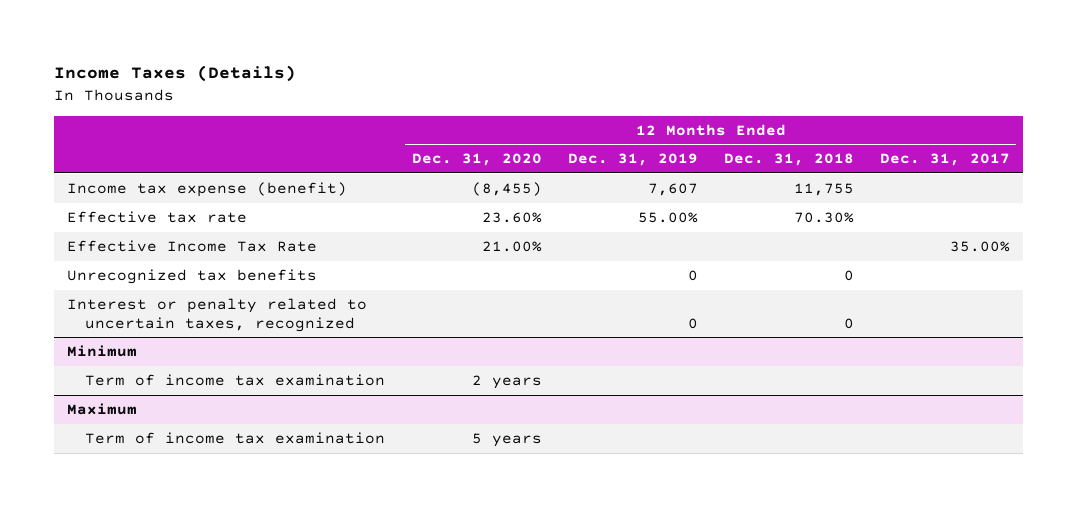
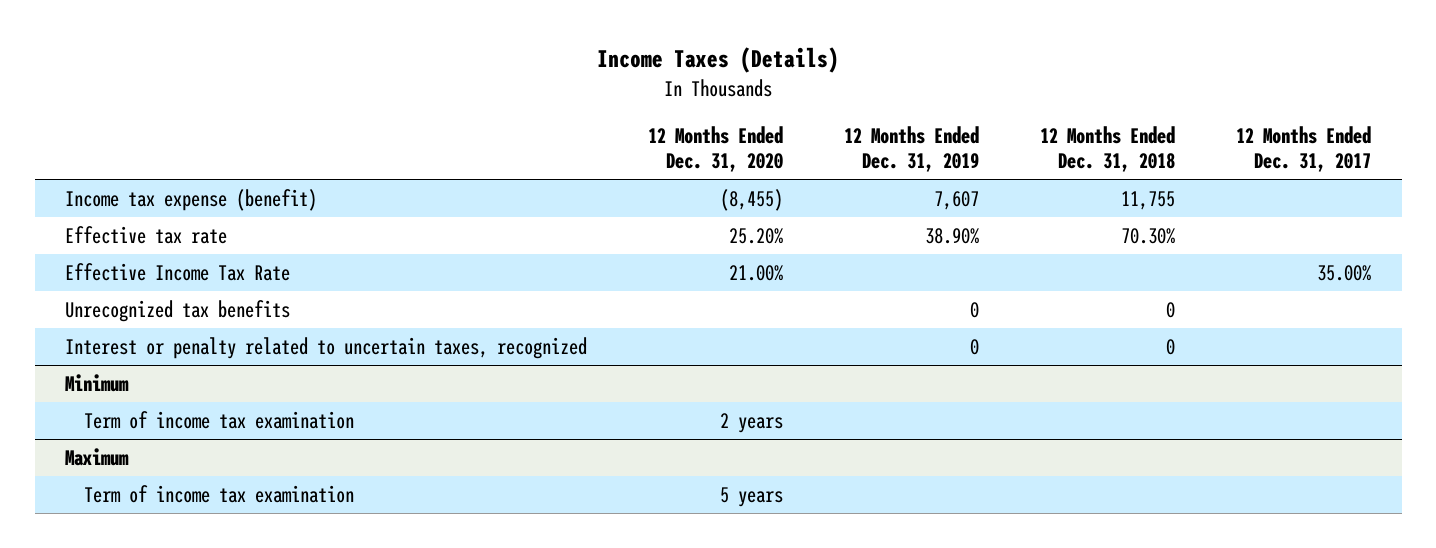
[481,211,542,223] 23.60% -> [729,227,784,244] 25.20%
[637,211,698,223] 55.00% -> [925,227,980,244] 38.90%

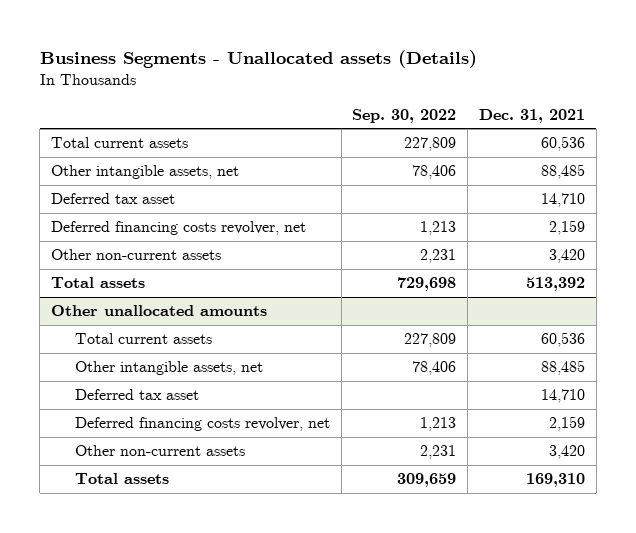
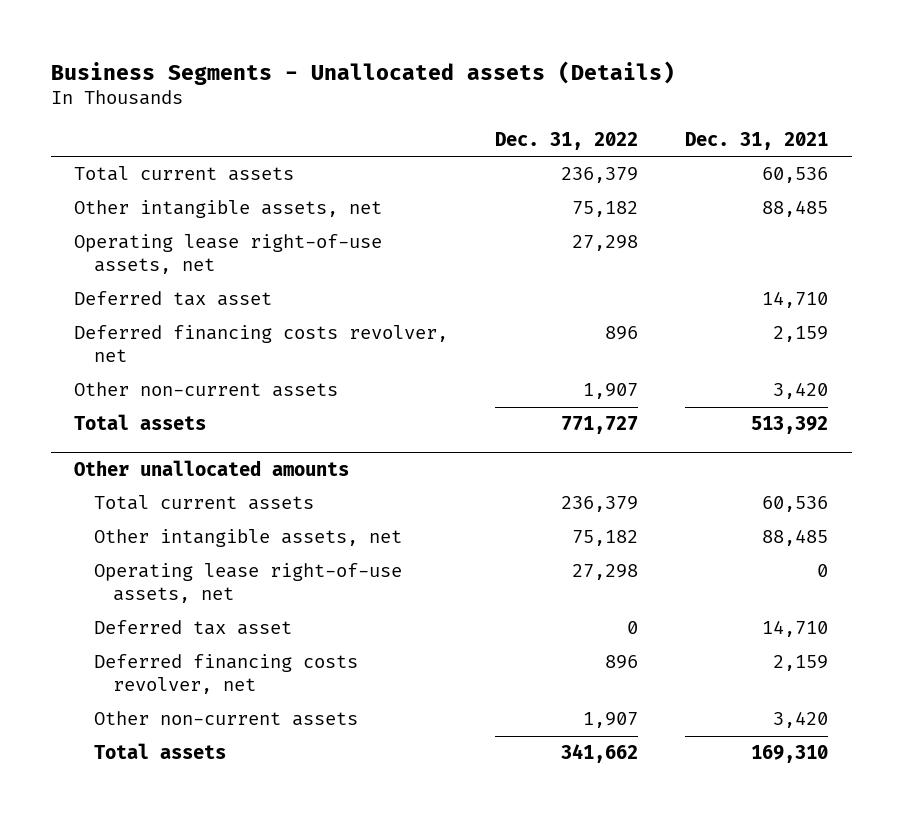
[352,108,457,123] Sep. 30, 2022 -> none
none -> [495,132,639,151] Dec. 31, 2022
none -> [74,234,383,275] Operating lease right-of-use assets, net
none -> [93,563,402,604] Operating lease right-of-use assets, net

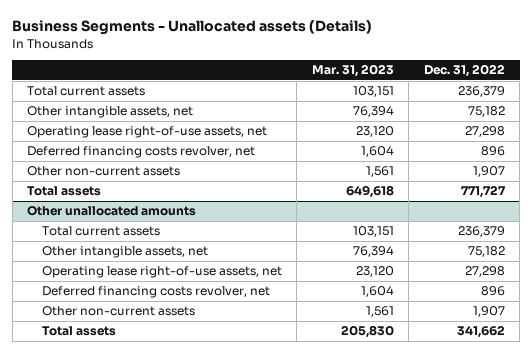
[685,132,829,151] Dec. 31, 2021 -> none
none -> [311,64,394,78] Mar. 31, 2023
[74,291,273,307] Deferred tax asset -> none
[93,620,292,636] Deferred tax asset -> none

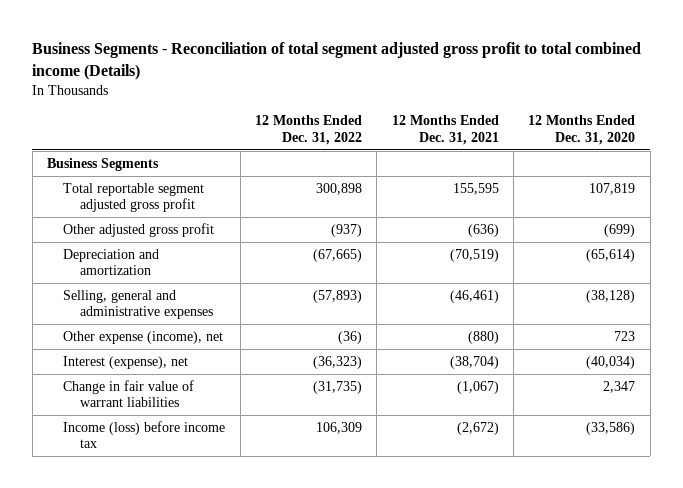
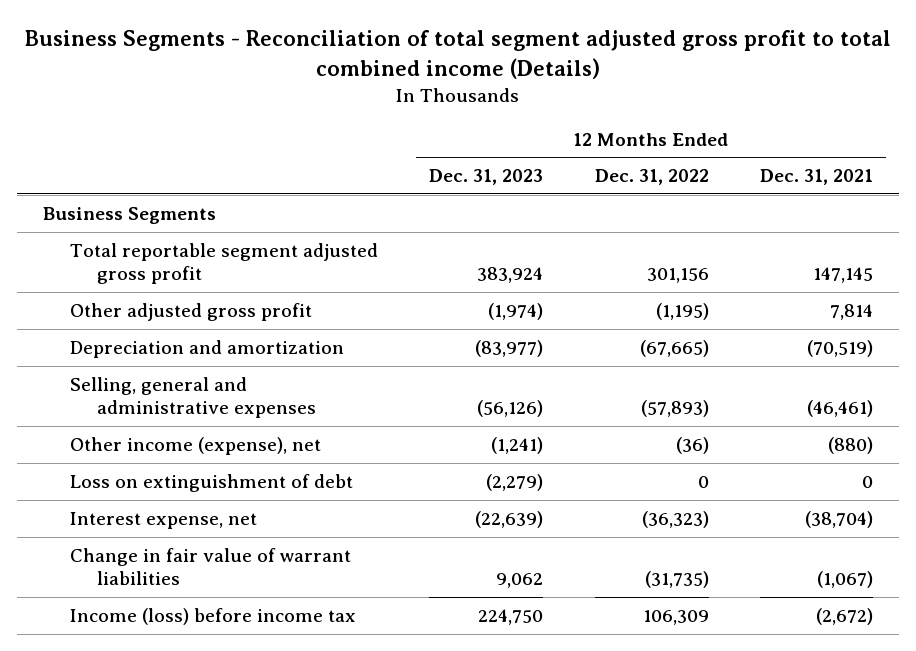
[528,115,636,145] 12 Months Ended Dec. 31, 2020 -> none
none -> [429,169,544,186] Dec. 31, 2023
[316,182,363,195] 300,898 -> [646,267,709,283] 301,156
[452,182,499,195] 155,595 -> [813,266,874,283] 147,145
[331,223,363,237] (937) -> [655,302,709,320] (1,195)
[467,223,499,237] (636) -> [830,303,874,320] 7,814
[63,330,224,344] Other expense (income), net -> [69,436,321,455] Other income (expense), net
none -> [69,473,353,492] Loss on extinguishment of debt
[63,355,189,369] Interest (expense), net -> [69,511,257,529] Interest expense, net

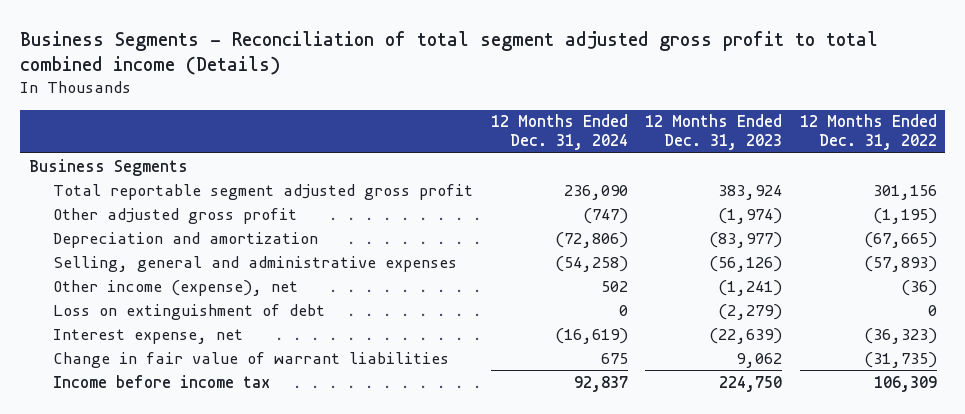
[760,169,874,186] Dec. 31, 2021 -> none
none -> [490,114,628,151] 12 Months Ended Dec. 31, 2024
[69,607,356,625] Income (loss) before income tax -> [53,374,271,388] Income before income tax

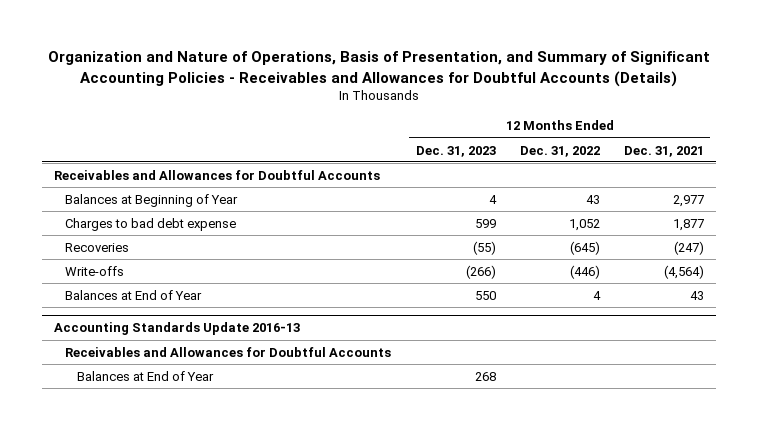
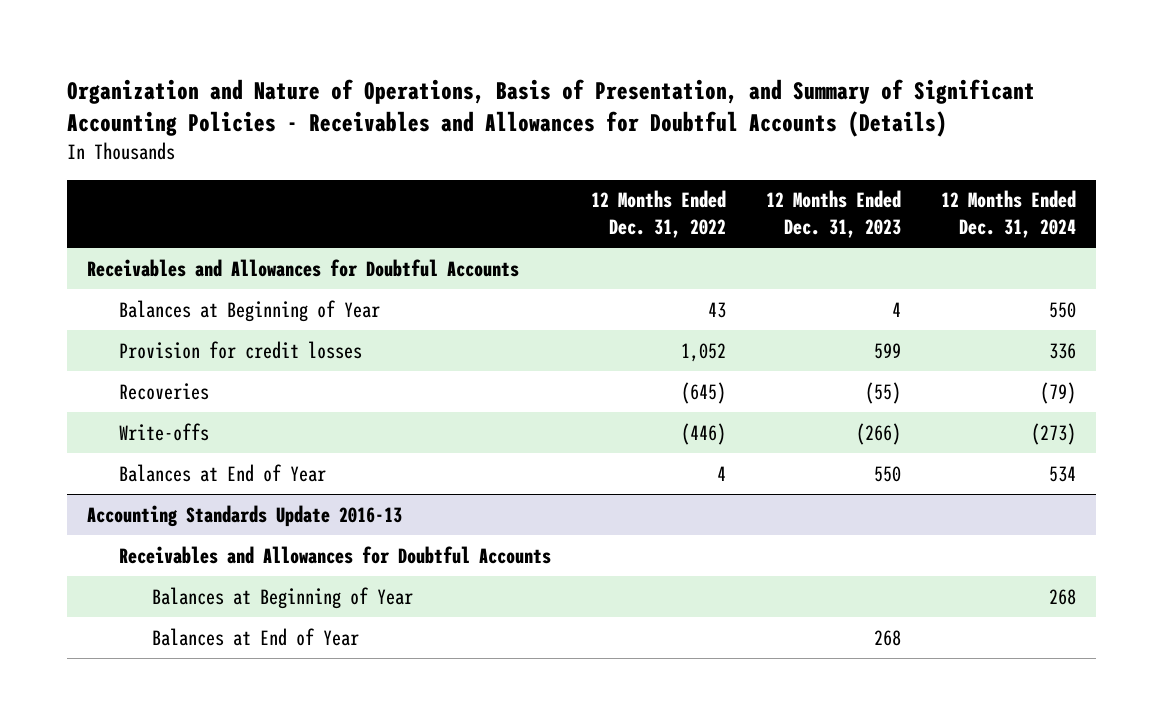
[623,145,704,157] Dec. 31, 2021 -> none
none -> [940,190,1076,238] 12 Months Ended Dec. 31, 2024
[65,217,237,231] Charges to bad debt expense -> [119,340,363,359] Provision for credit losses
none -> [152,586,414,609] Balances at Beginning of Year

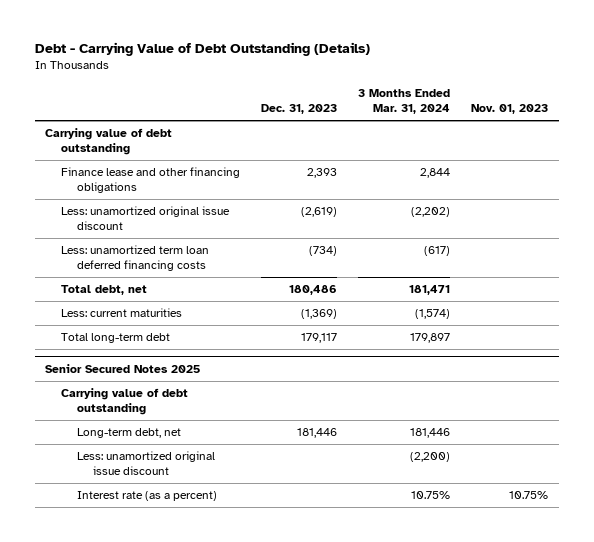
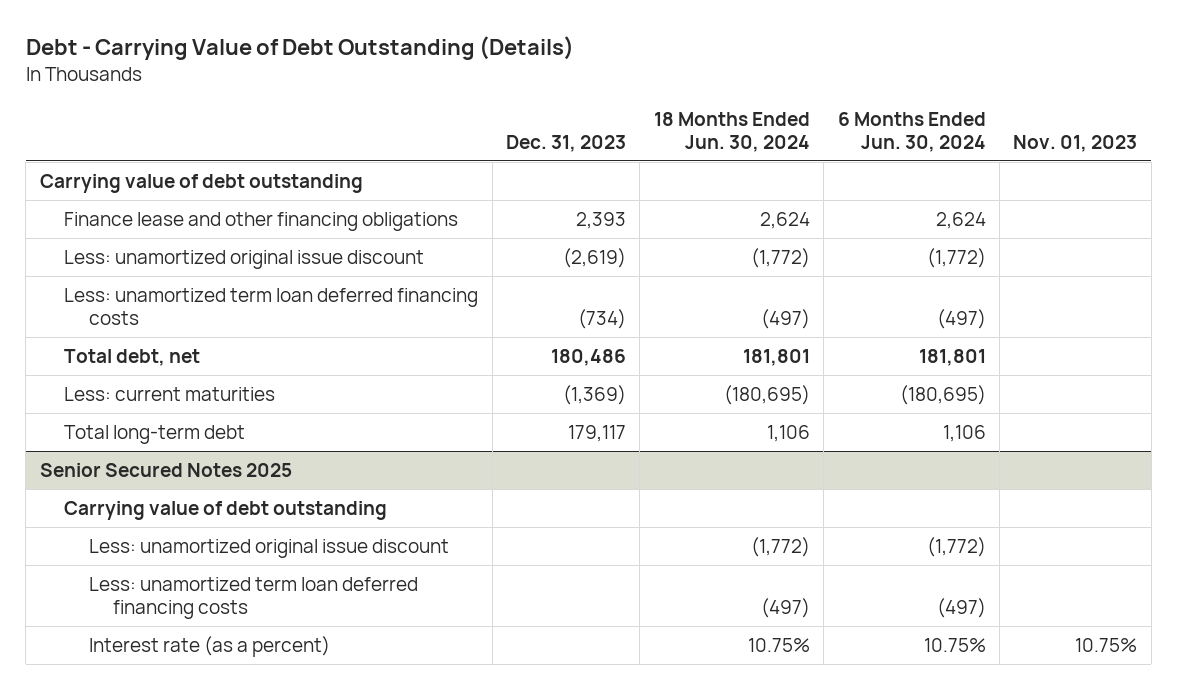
[358,89,451,115] 3 Months Ended Mar. 31, 2024 -> none
none -> [653,111,810,152] 18 Months Ended Jun. 30, 2024
none -> [837,111,986,152] 6 Months Ended Jun. 30, 2024
[77,428,182,439] Long-term debt, net -> none
none -> [88,576,418,619] Less: unamortized term loan deferred financing costs

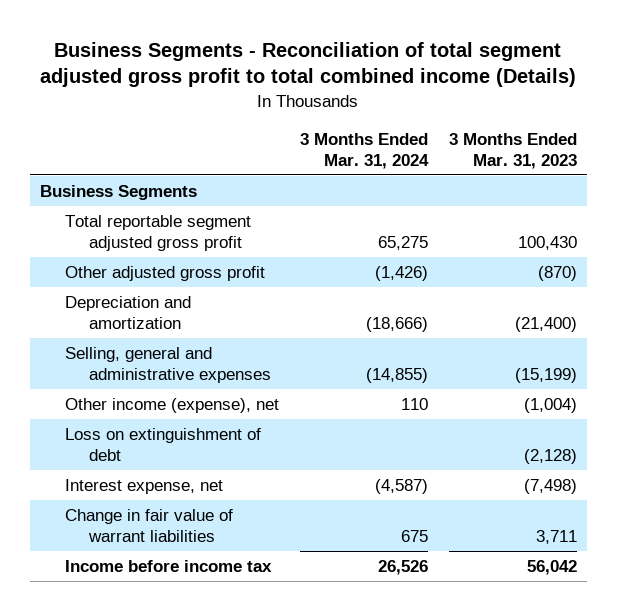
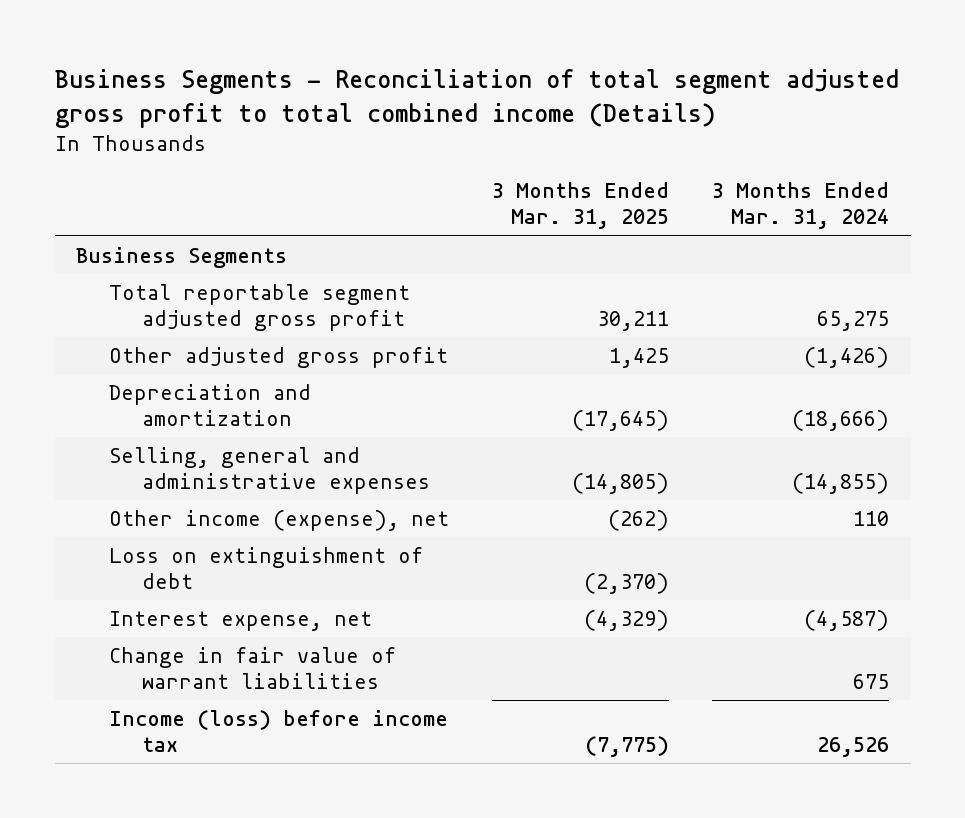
[448,132,577,170] 3 Months Ended Mar. 31, 2023 -> none
none -> [492,182,670,230] 3 Months Ended Mar. 31, 2025
[64,559,272,572] Income before income tax -> [109,710,449,753] Income (loss) before income tax

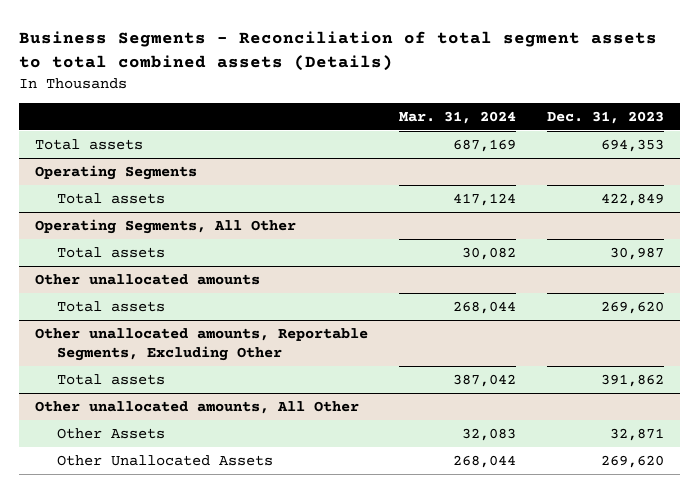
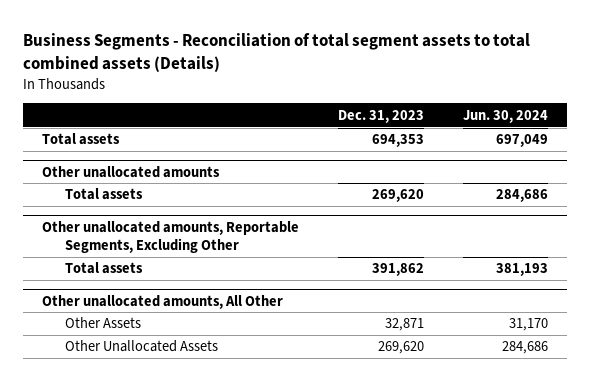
[398,110,516,124] Mar. 31, 2024 -> none
none -> [462,109,548,123] Jun. 30, 2024
[34,164,197,180] Operating Segments -> none
[57,192,166,204] Total assets -> none
[34,218,296,234] Operating Segments, All Other -> none
[57,246,166,258] Total assets -> none

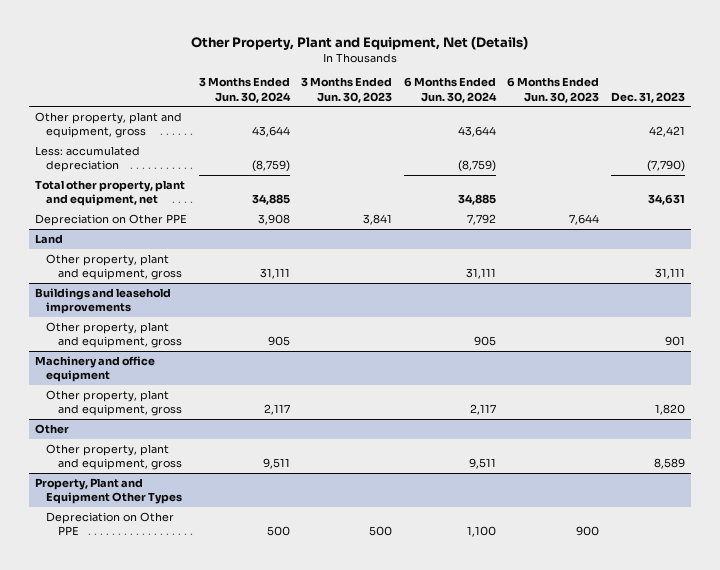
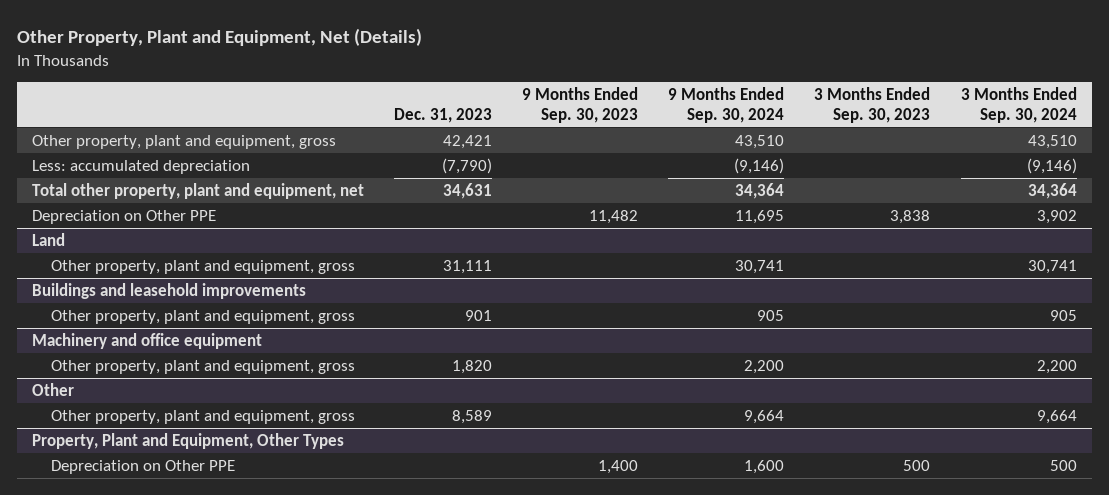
[198,77,291,103] 3 Months Ended Jun. 30, 2024 -> none
[301,77,393,103] 3 Months Ended Jun. 30, 2023 -> none
[403,77,497,103] 6 Months Ended Jun. 30, 2024 -> none
[507,77,600,103] 6 Months Ended Jun. 30, 2023 -> none
none -> [522,87,639,123] 9 Months Ended Sep. 30, 2023
none -> [668,87,785,123] 9 Months Ended Sep. 30, 2024
none -> [814,87,931,123] 3 Months Ended Sep. 30, 2023
none -> [960,87,1077,123] 3 Months Ended Sep. 30, 2024
[35,477,183,504] Property, Plant and Equipment Other Types -> [32,432,345,449] Property, Plant and Equipment, Other Types

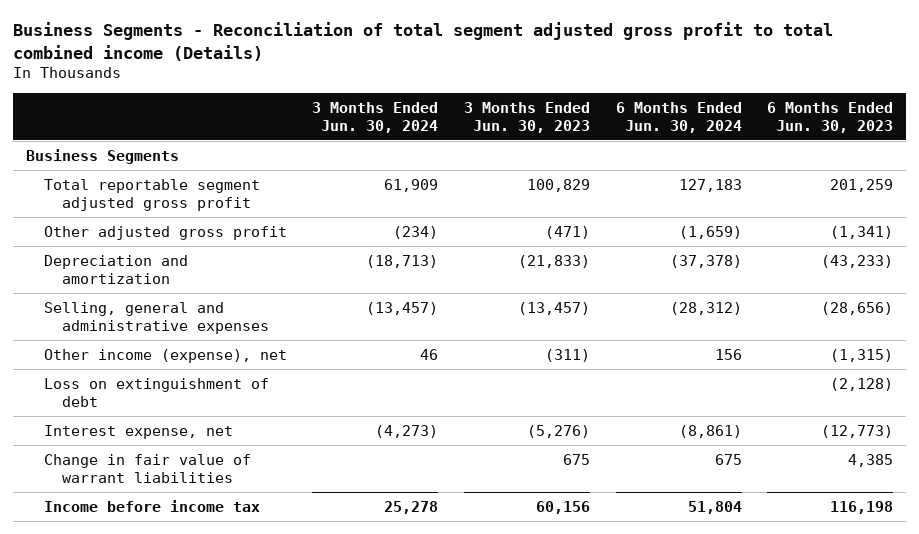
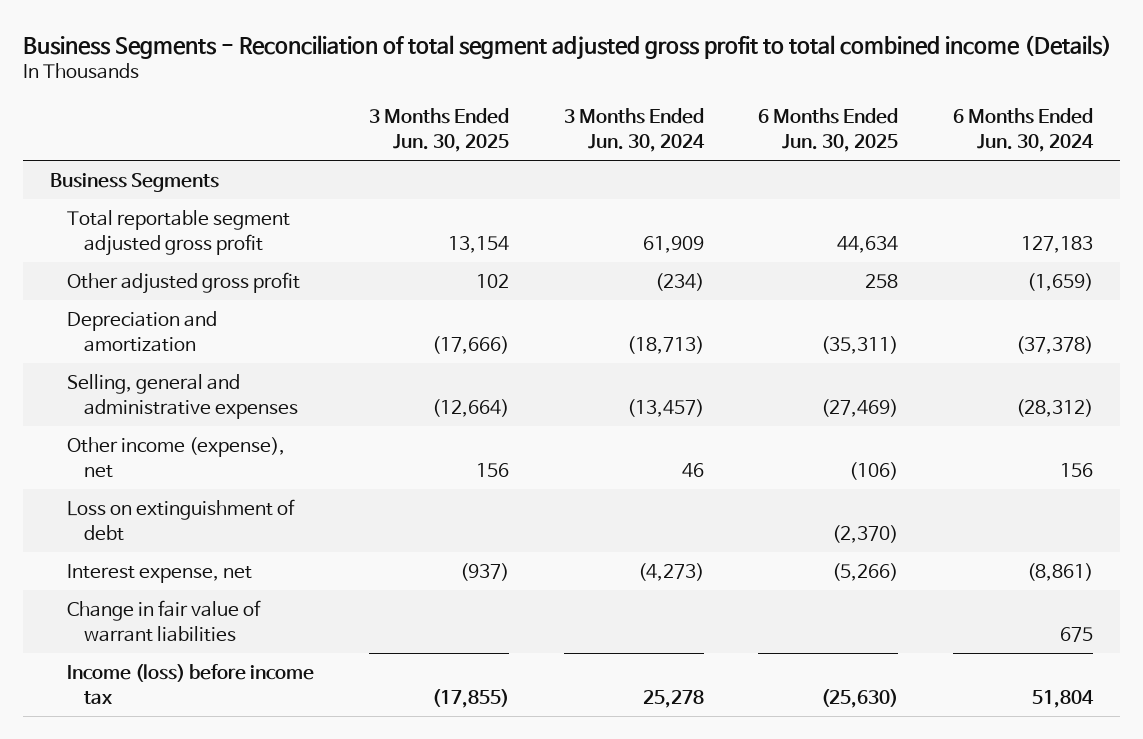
[463,101,590,133] 3 Months Ended Jun. 30, 2023 -> none
[767,101,894,133] 6 Months Ended Jun. 30, 2023 -> none
none -> [368,108,509,153] 3 Months Ended Jun. 30, 2025
none -> [758,108,899,153] 6 Months Ended Jun. 30, 2025
[43,499,260,512] Income before income tax -> [66,663,314,704] Income (loss) before income tax

